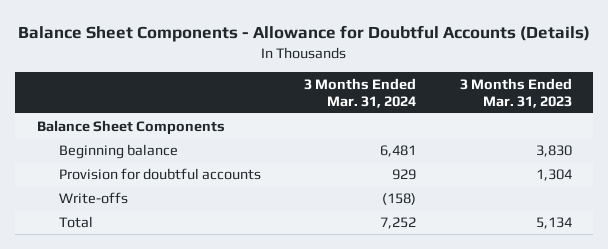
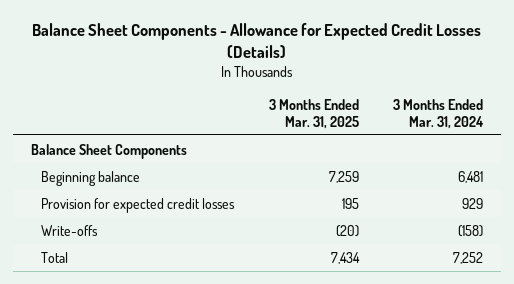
[18,24,591,42] Balance Sheet Components - Allowance for Doubtful Accounts (Details) -> [32,22,482,58] Balance Sheet Components - Allowance for Expected Credit Losses (Details)
[459,77,572,108] 3 Months Ended Mar. 31, 2023 -> none
none -> [268,98,359,129] 3 Months Ended Mar. 31, 2025
[59,167,262,180] Provision for doubtful accounts -> [41,197,236,213] Provision for expected credit losses

